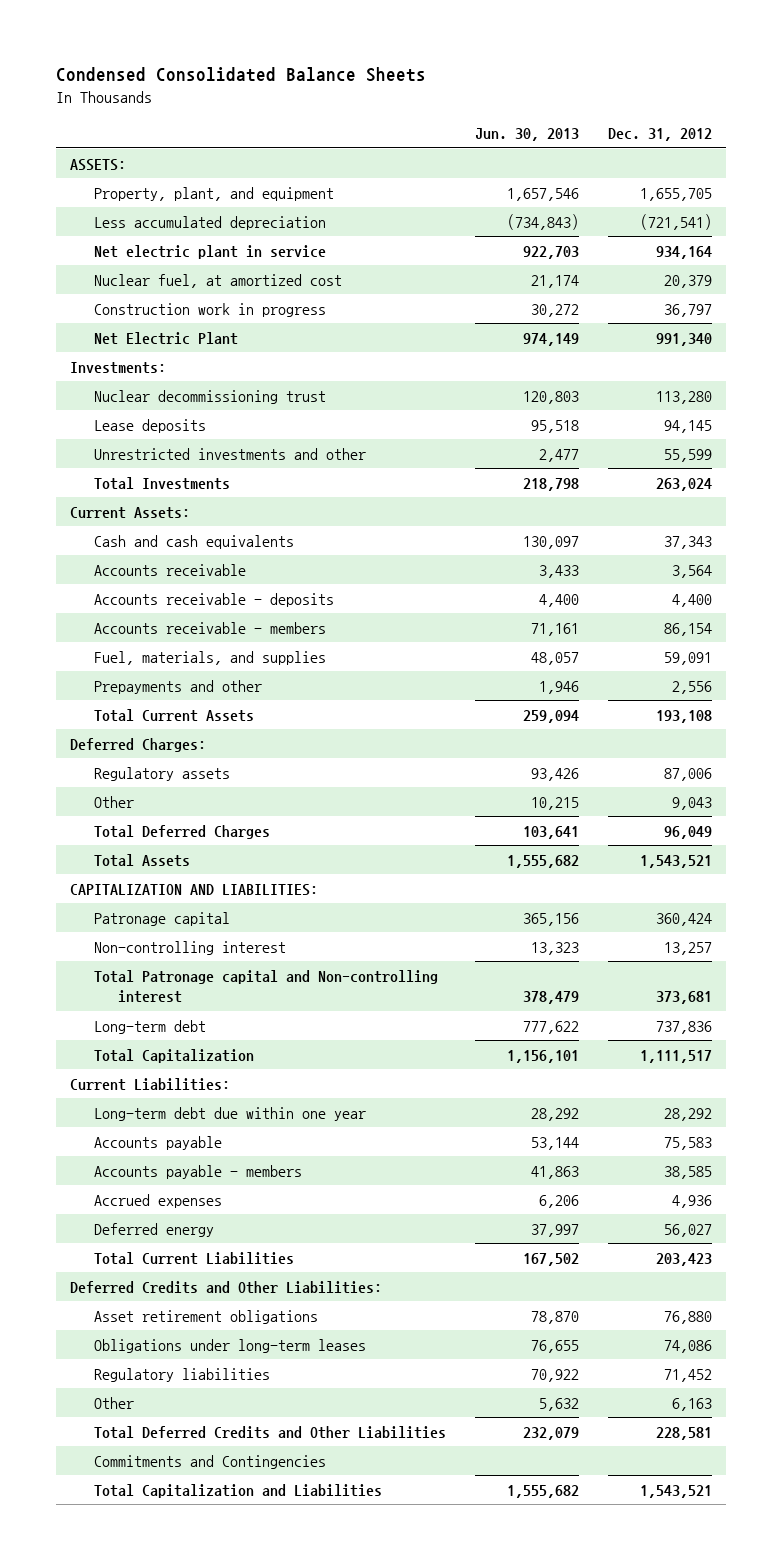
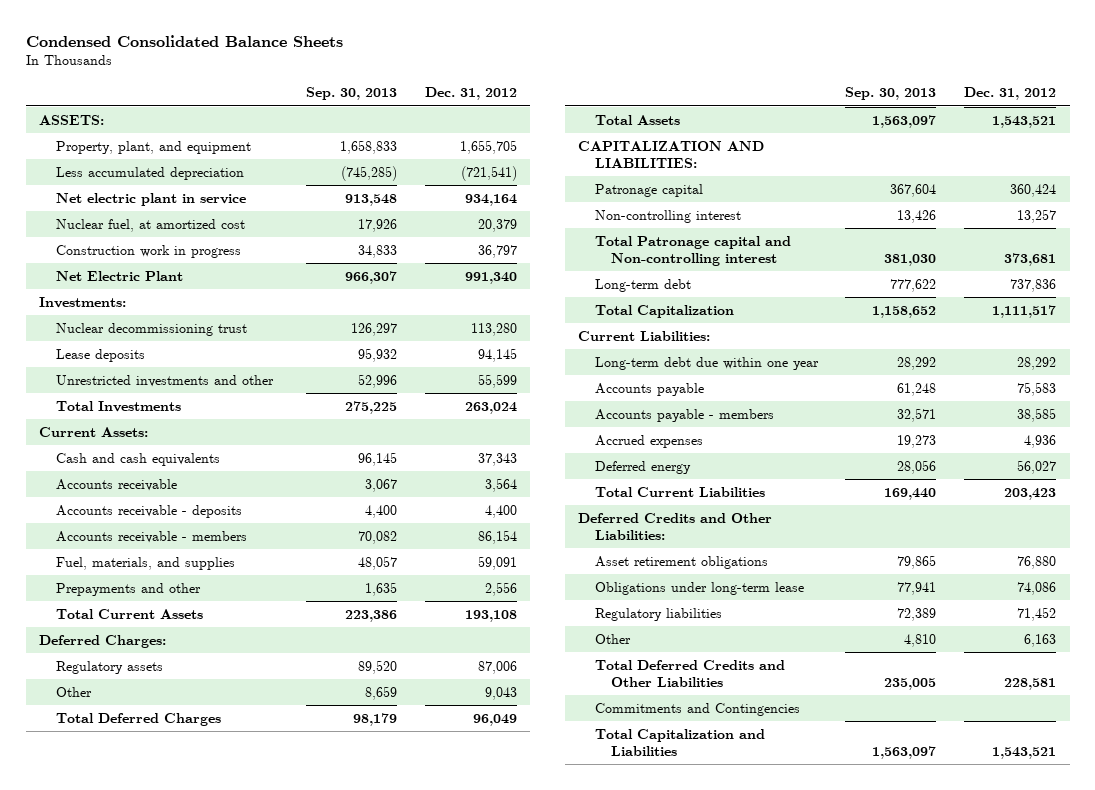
[474,127,579,141] Jun. 30, 2013 -> none
none -> [306,87,398,101] Sep. 30, 2013
[93,1338,366,1353] Obligations under long-term leases -> [594,581,804,595] Obligations under long-term lease

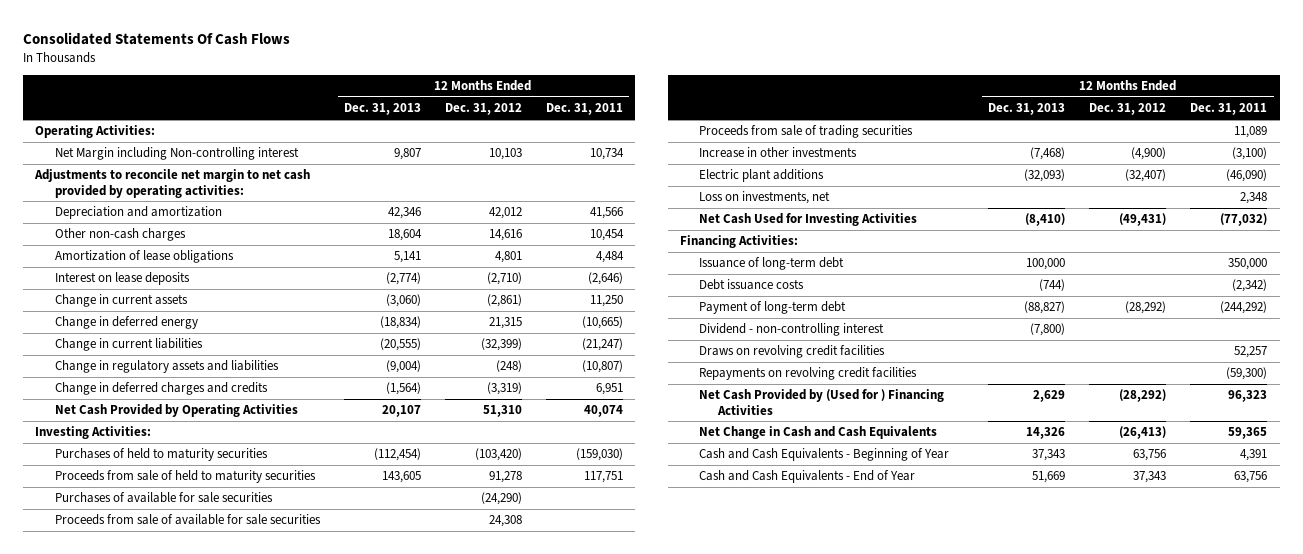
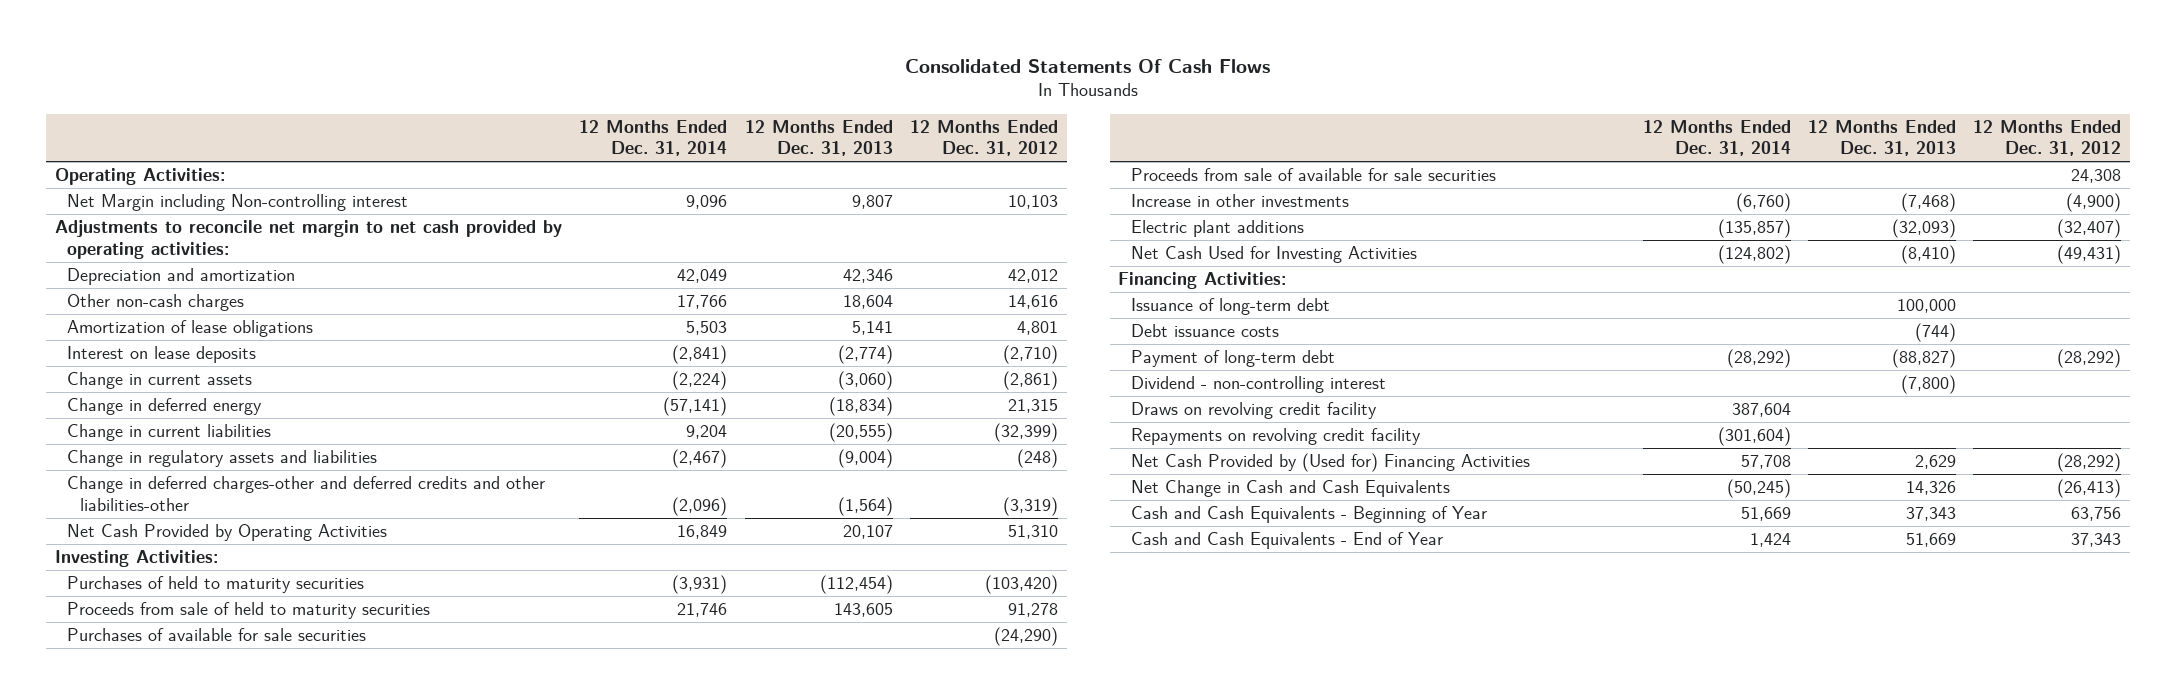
[546,103,624,116] Dec. 31, 2011 -> none
none -> [579,119,728,157] 12 Months Ended Dec. 31, 2014
[54,382,268,396] Change in deferred charges and credits -> [67,476,546,511] Change in deferred charges-other and deferred credits and other liabilities-other
[699,125,914,139] Proceeds from sale of trading securities -> none
[699,191,831,205] Loss on investments, net -> none
[699,345,886,359] Draws on revolving credit facilities -> [1130,402,1377,420] Draws on revolving credit facility
[699,367,918,381] Repayments on revolving credit facilities -> [1130,428,1421,446] Repayments on revolving credit facility
[699,389,945,415] Net Cash Provided by (Used for ) Financing Activities -> [1130,453,1530,473] Net Cash Provided by (Used for) Financing Activities

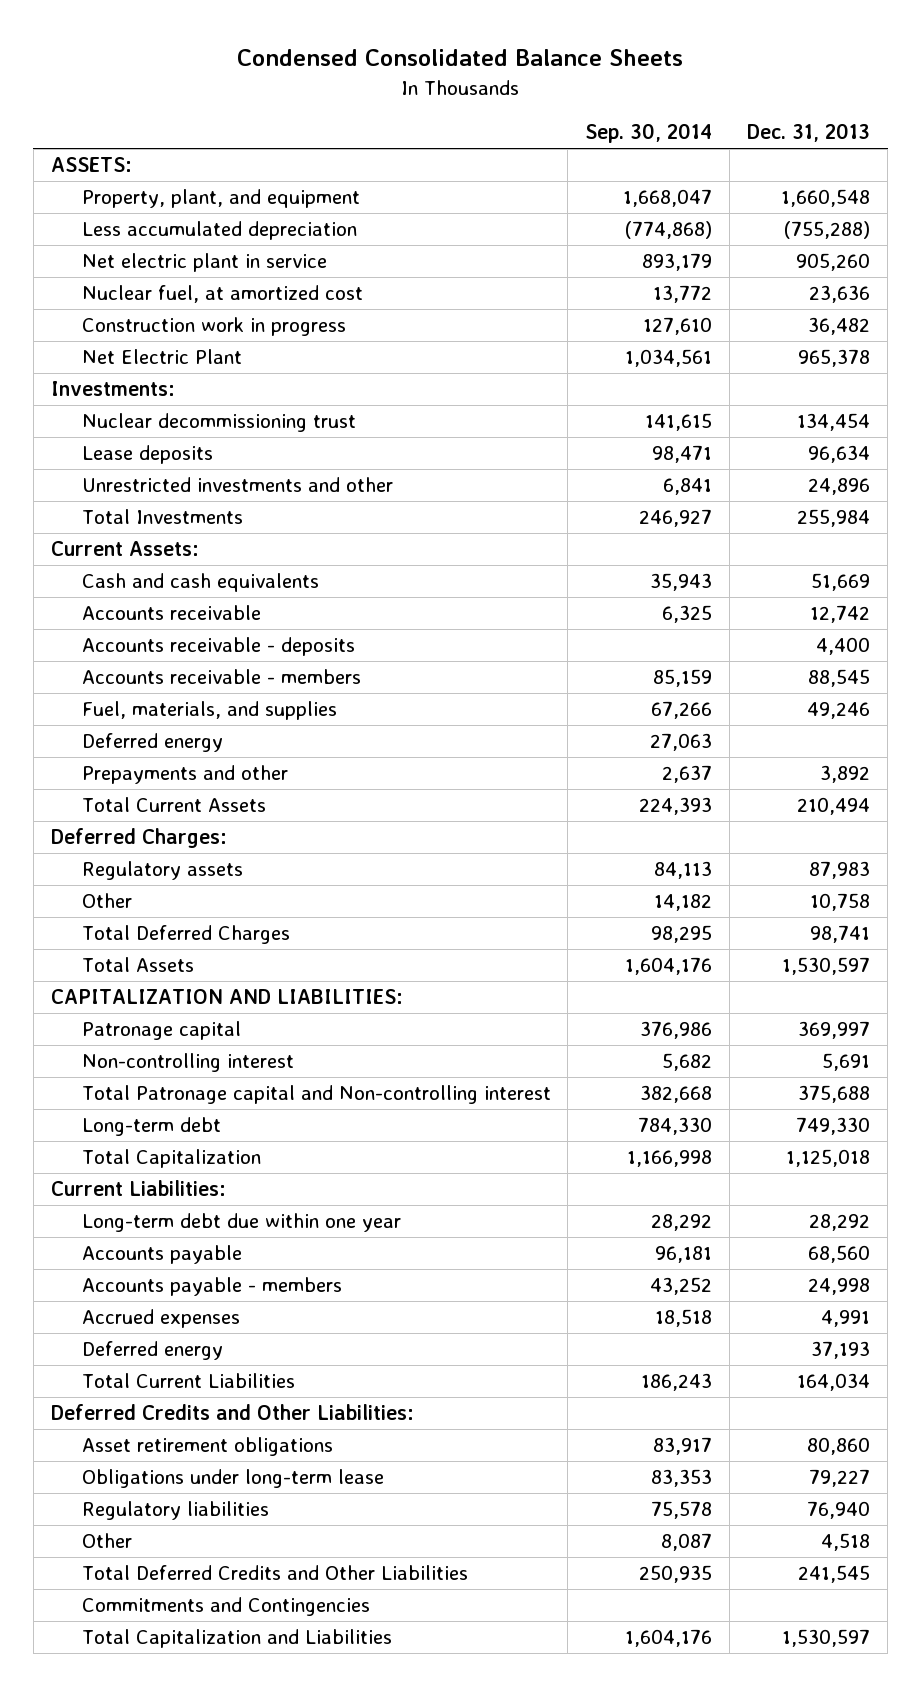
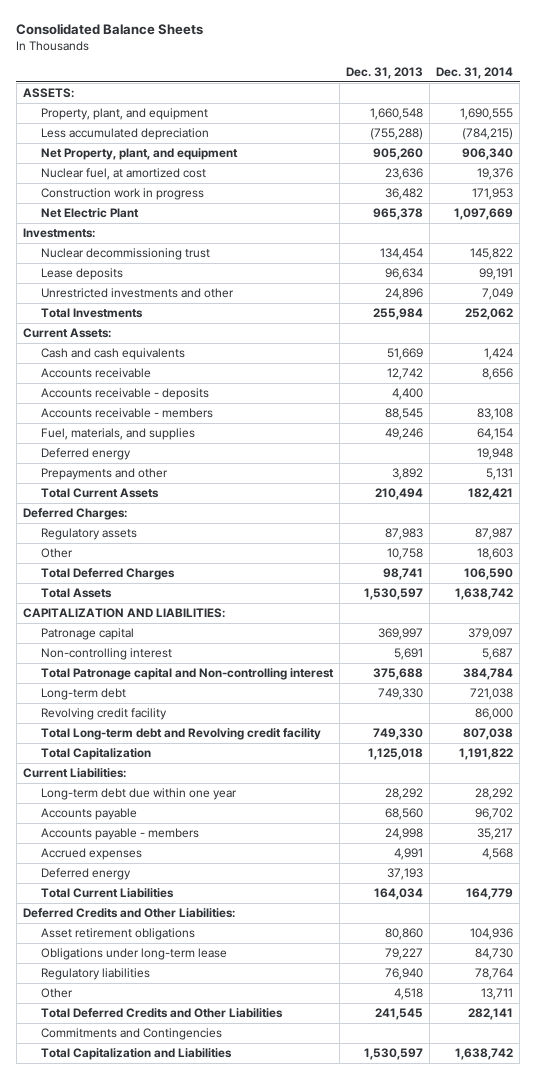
[237,49,684,67] Condensed Consolidated Balance Sheets -> [16,23,204,36] Consolidated Balance Sheets
[585,123,713,144] Sep. 30, 2014 -> none
none -> [436,67,514,80] Dec. 31, 2014
[81,253,327,273] Net electric plant in service -> [41,148,239,161] Net Property, plant, and equipment
none -> [41,708,168,721] Revolving credit facility
none -> [41,728,322,741] Total Long-term debt and Revolving credit facility

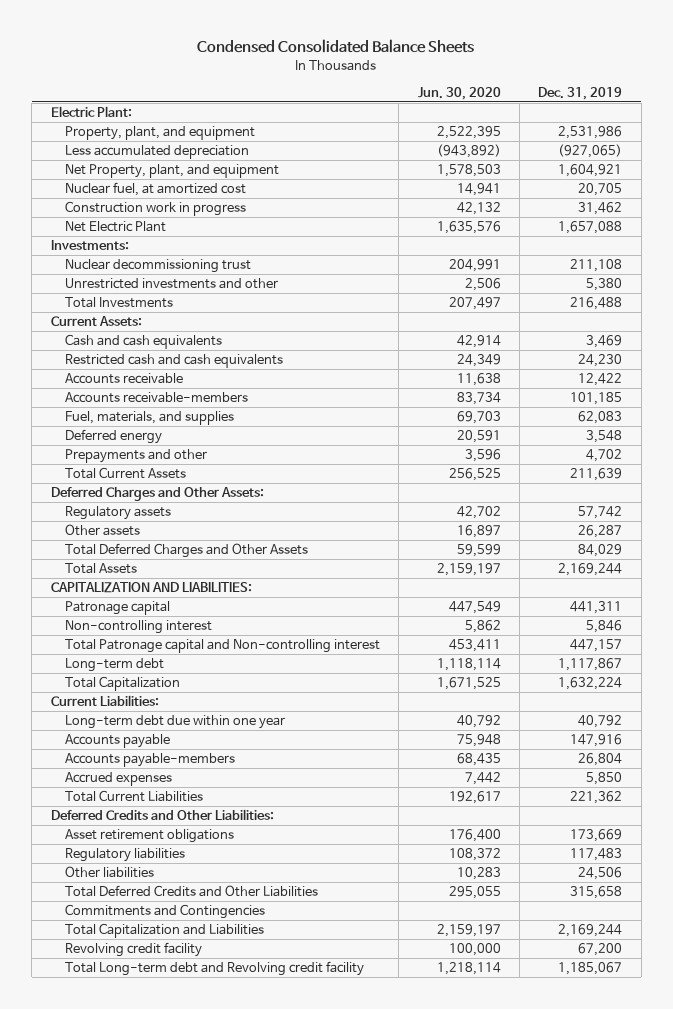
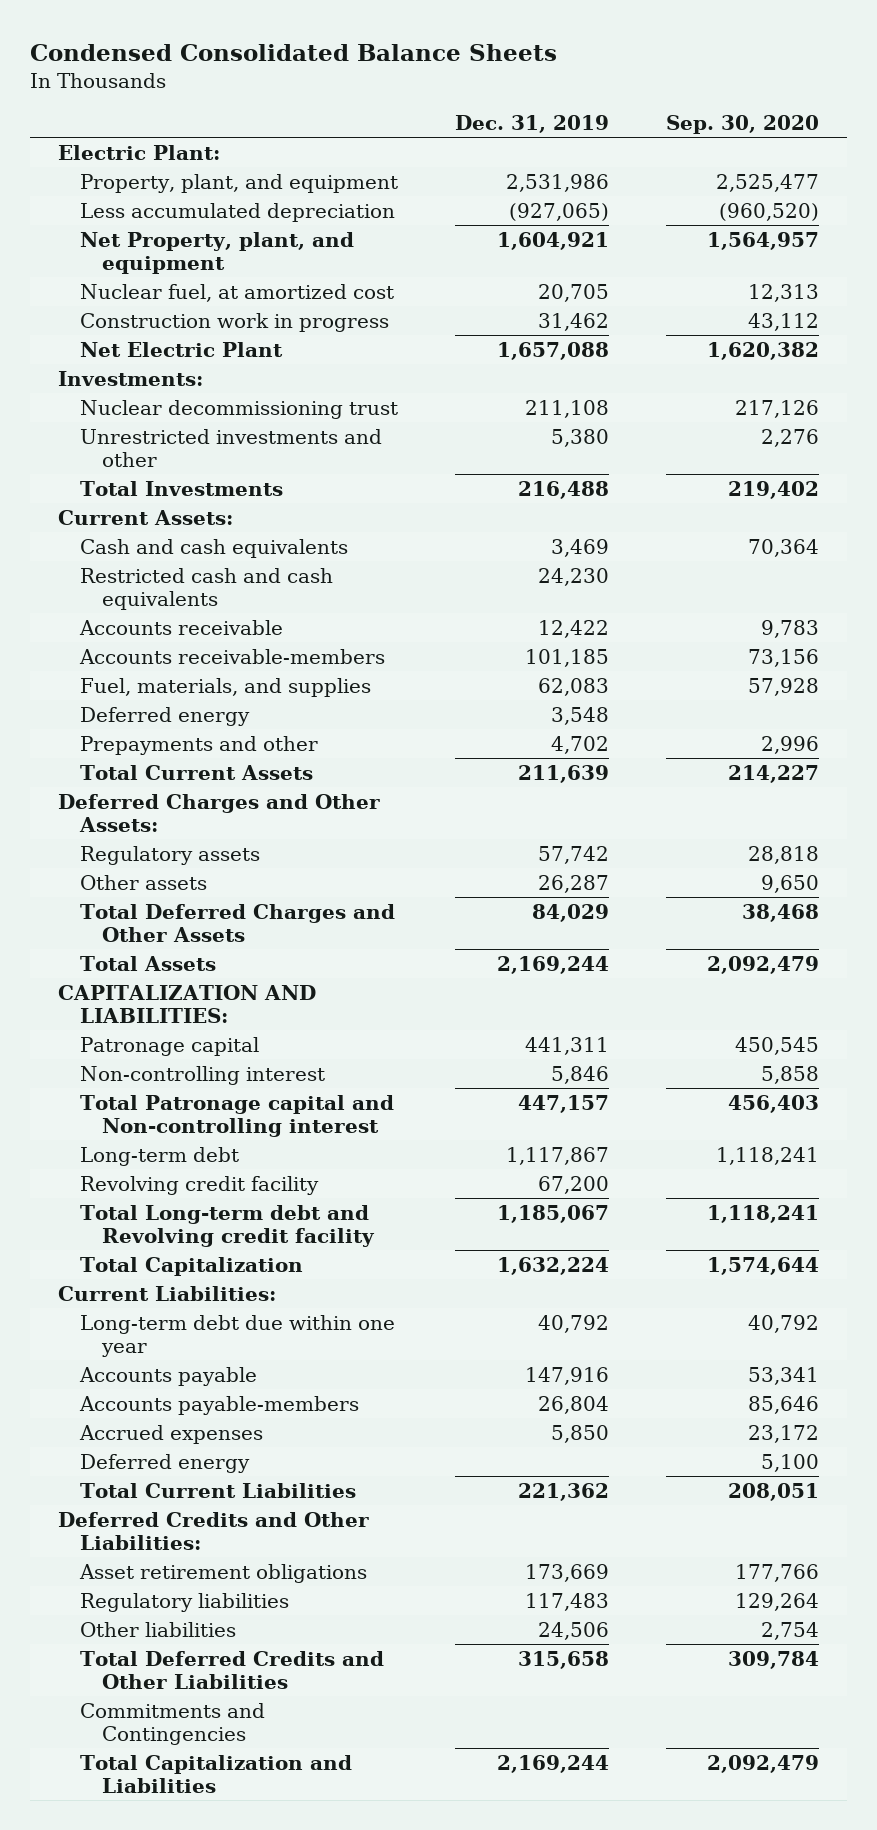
[417,87,501,101] Jun. 30, 2020 -> none
none -> [665,115,819,135] Sep. 30, 2020
[64,942,202,958] Revolving credit facility -> [80,1175,320,1195] Revolving credit facility
[64,961,364,977] Total Long-term debt and Revolving credit facility -> [80,1204,376,1248] Total Long-term debt and Revolving credit facility
none -> [80,1453,251,1473] Deferred energy

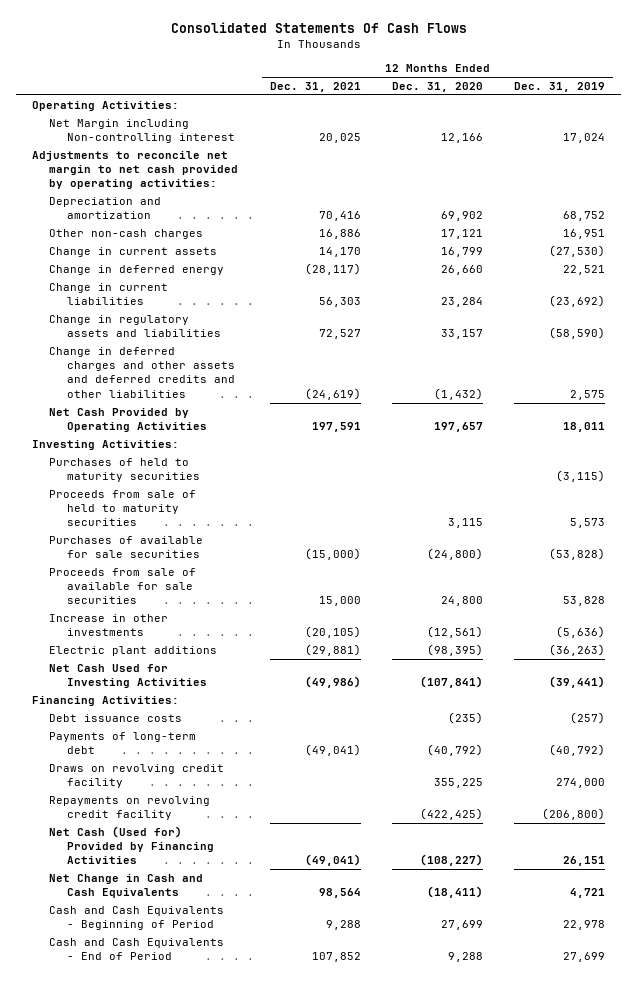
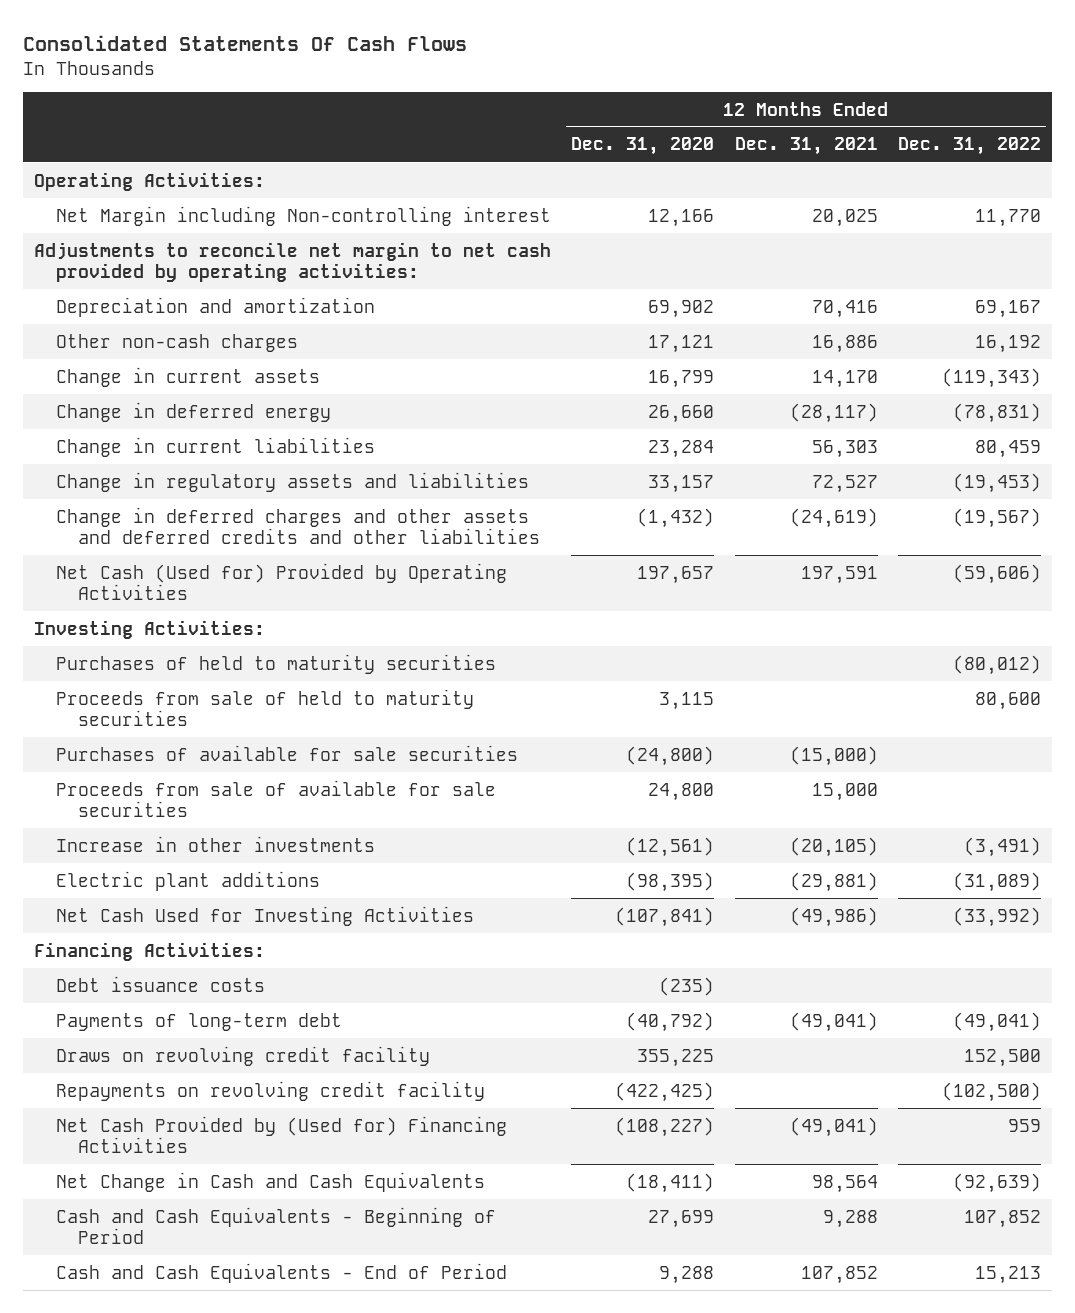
[514,81,606,92] Dec. 31, 2019 -> none
none -> [898,137,1042,156] Dec. 31, 2022
[49,407,208,433] Net Cash Provided by Operating Activities -> [56,562,508,600] Net Cash (Used for) Provided by Operating Activities
[49,825,215,865] Net Cash (Used for) Provided by Financing Activities -> [56,1115,508,1153] Net Cash Provided by (Used for) Financing Activities

